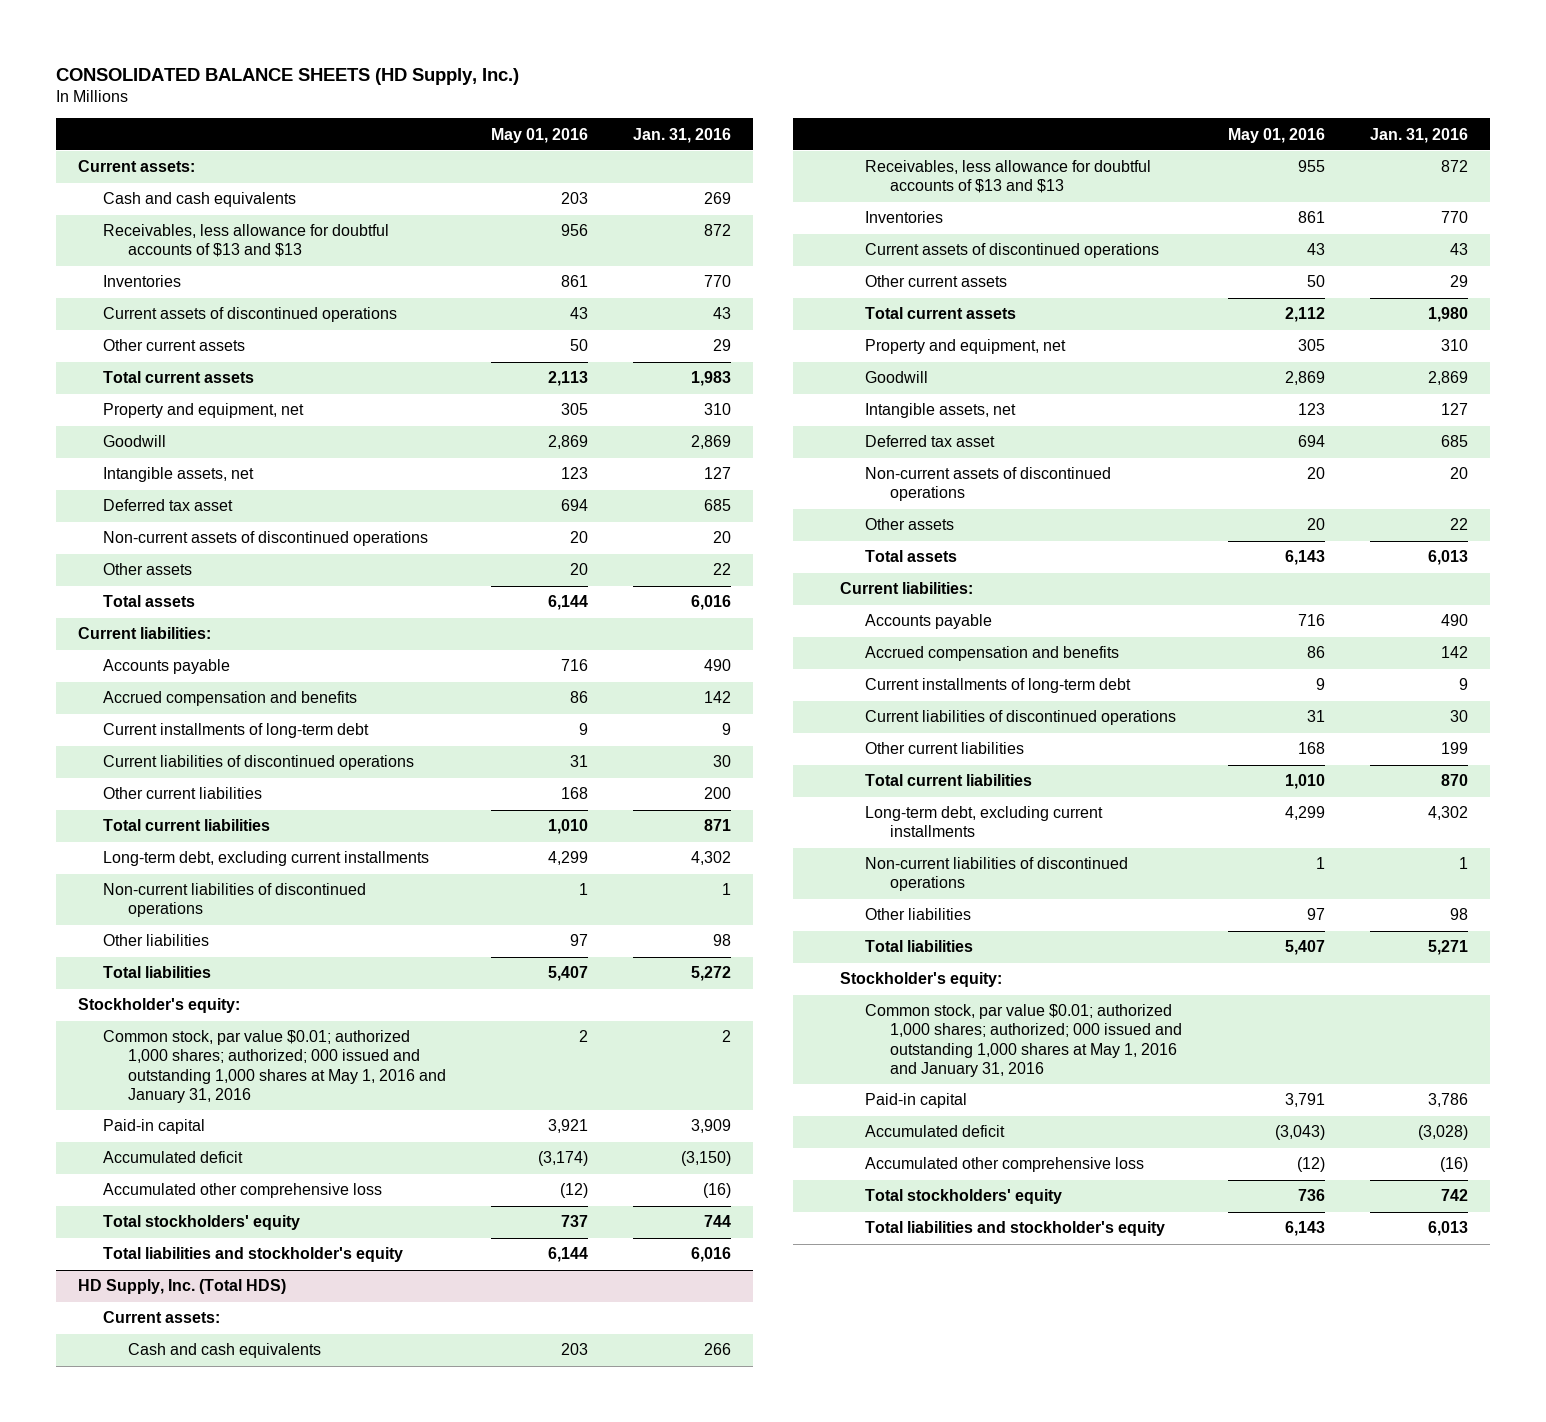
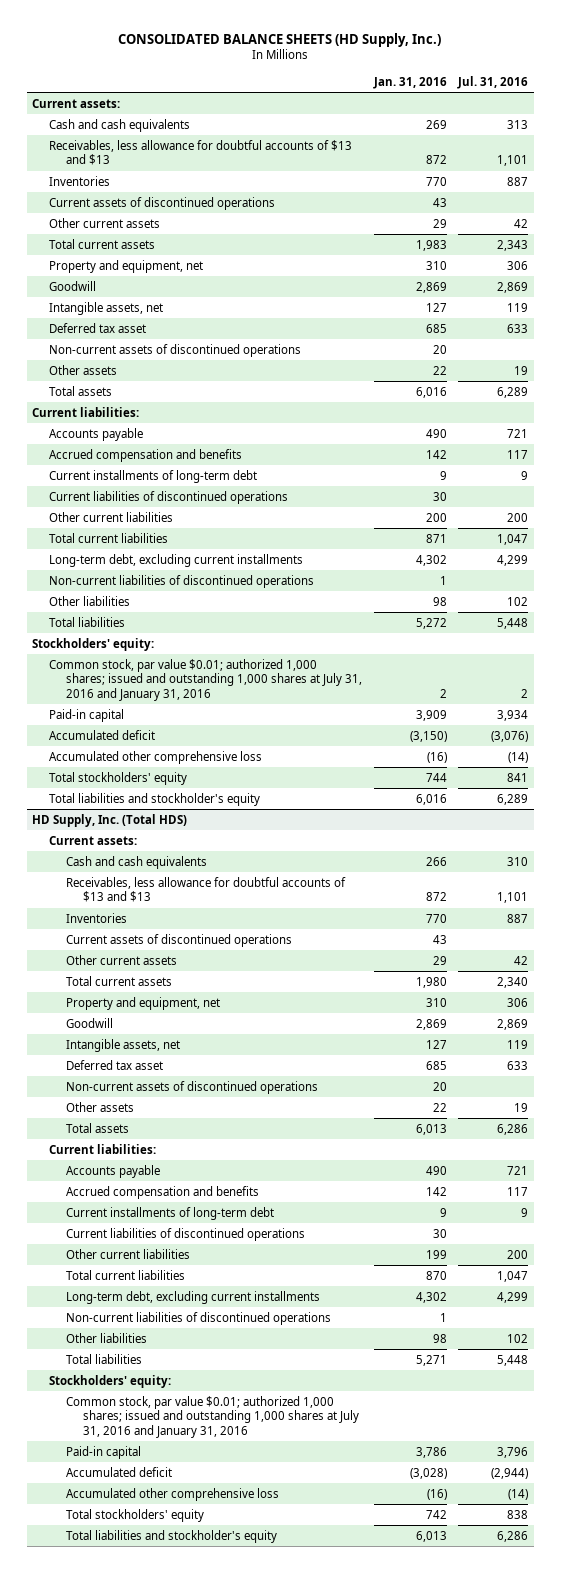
[490,127,588,143] May 01, 2016 -> none
none -> [457,75,529,89] Jul. 31, 2016
[78,998,241,1014] Stockholder's equity: -> [32,637,155,651] Stockholders' equity:
[103,1030,447,1103] Common stock, par value $0.01; authorized 1,000 shares; authorized; 000 issued and outstanding 1,000 shares at May 1, 2016 and January 31, 2016 -> [49,658,362,701] Common stock, par value $0.01; authorized 1,000 shares; issued and outstanding 1,000 shares at July 31, 2016 and January 31, 2016
[840,972,1003,988] Stockholder's equity: -> [49,1374,172,1388] Stockholders' equity:
[865,1004,1183,1077] Common stock, par value $0.01; authorized 1,000 shares; authorized; 000 issued and outstanding 1,000 shares at May 1, 2016 and January 31, 2016 -> [65,1395,359,1438] Common stock, par value $0.01; authorized 1,000 shares; issued and outstanding 1,000 shares at July 31, 2016 and January 31, 2016

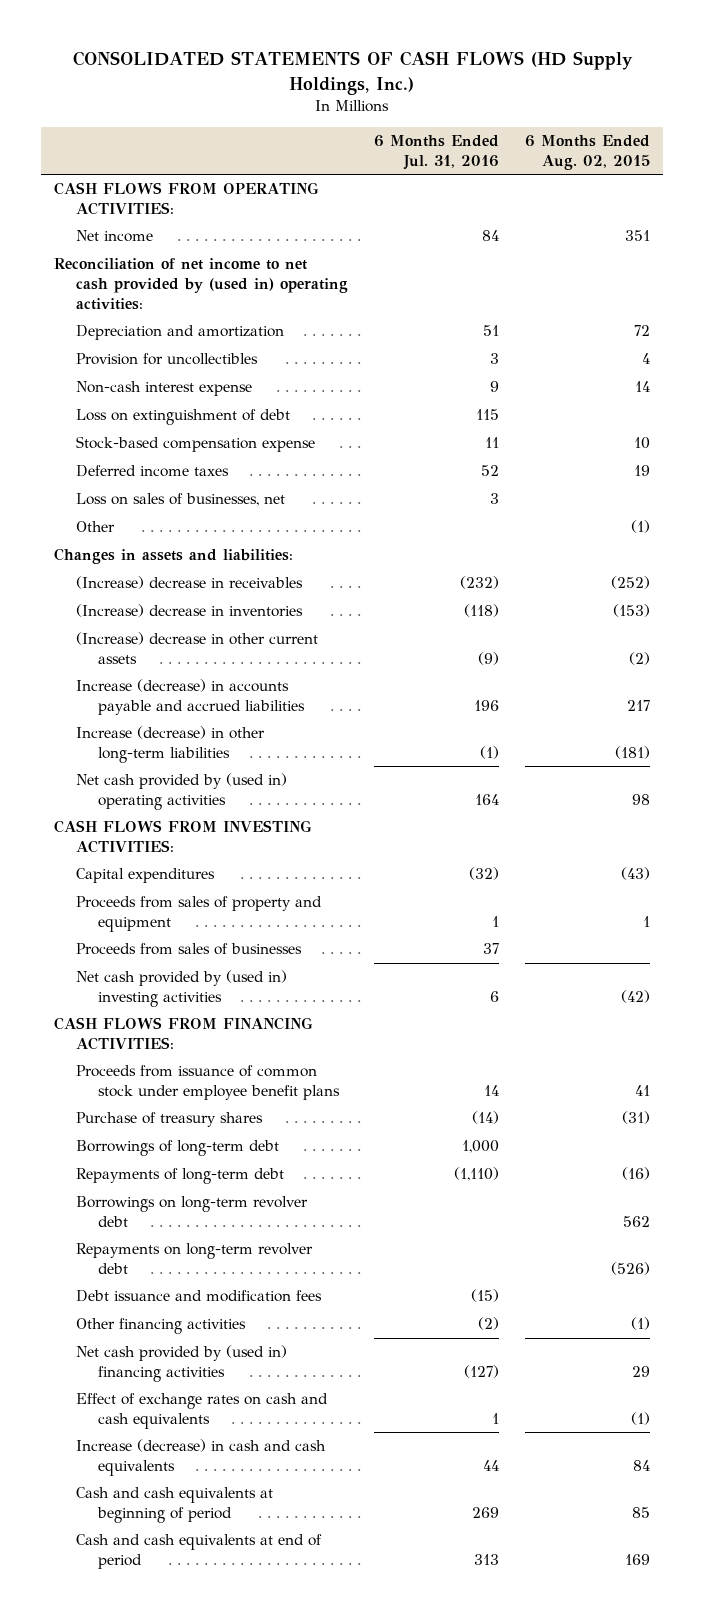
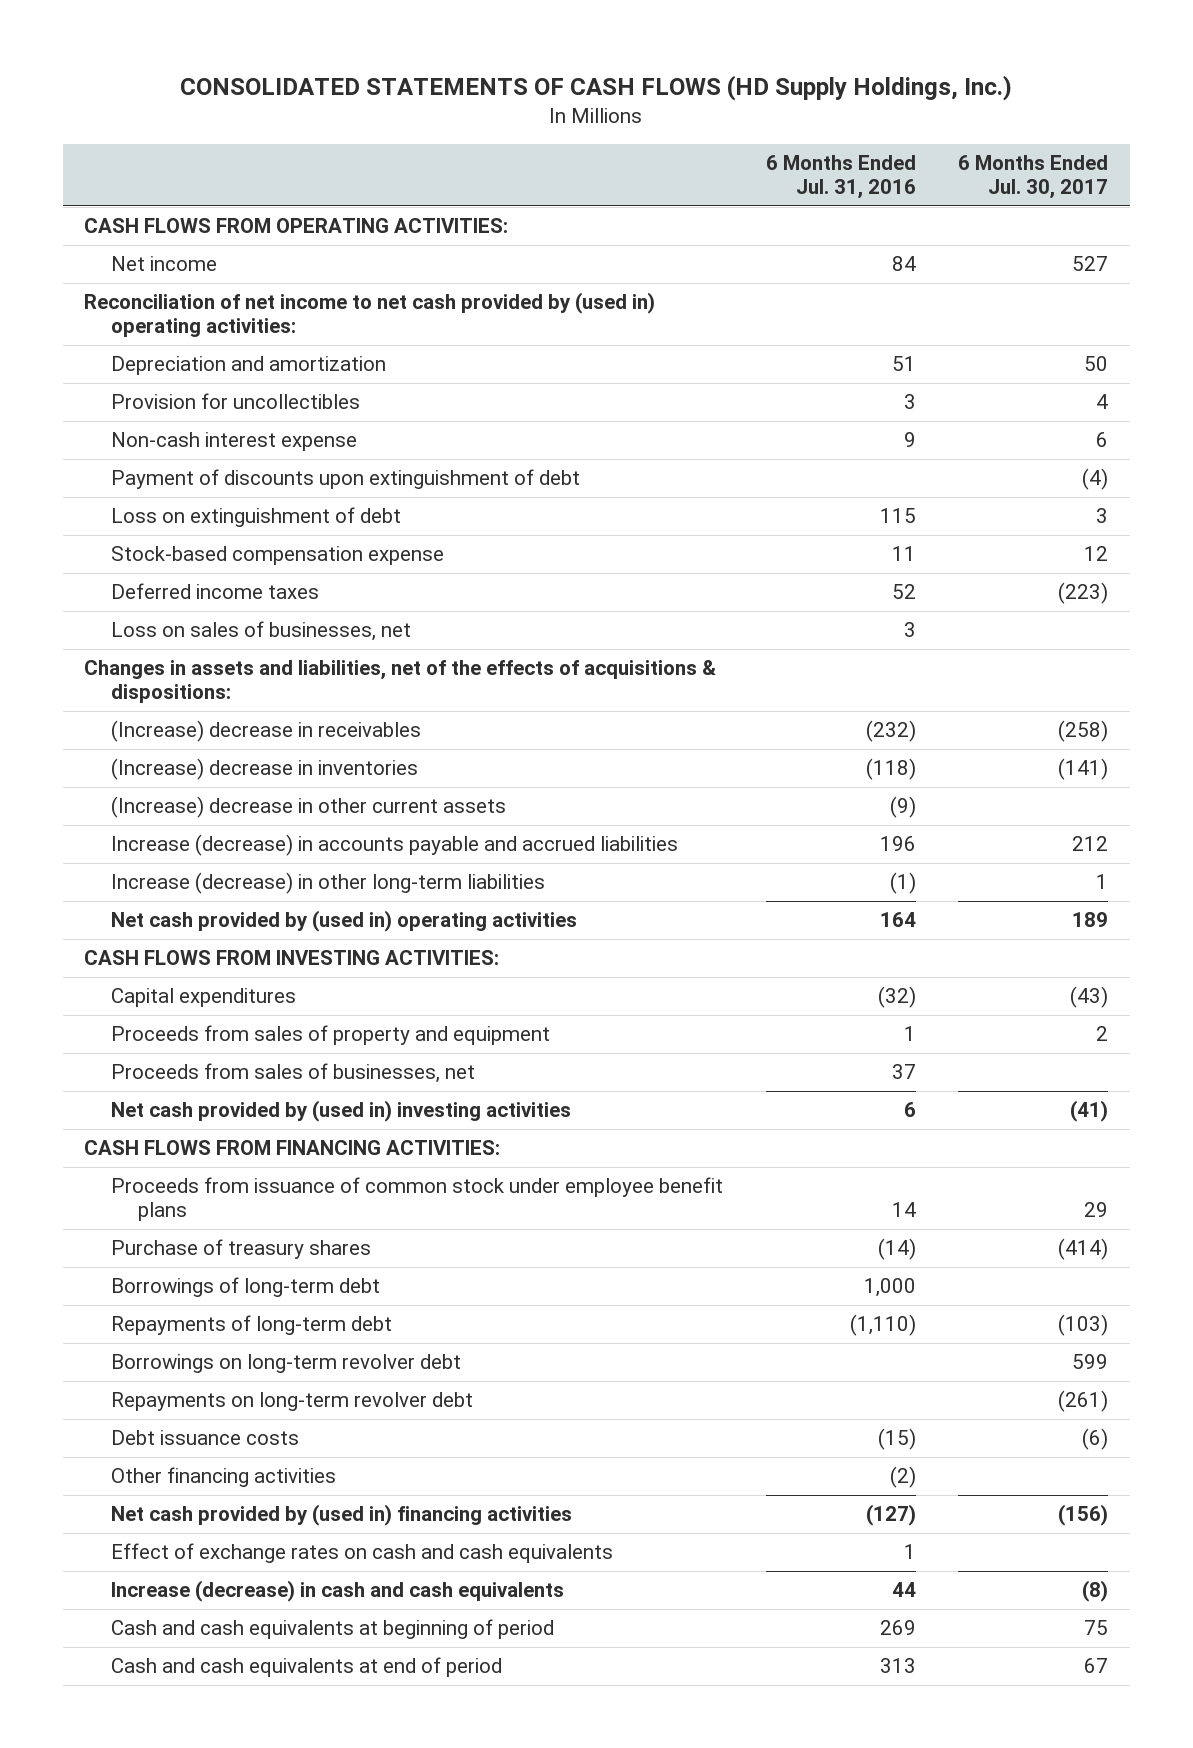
[525,134,651,170] 6 Months Ended Aug. 02, 2015 -> none
none -> [958,155,1109,200] 6 Months Ended Jul. 30, 2017
none -> [110,469,580,490] Payment of discounts upon extinguishment of debt
[76,521,116,533] Other -> none
[54,548,294,565] Changes in assets and liabilities: -> [84,660,717,704] Changes in assets and liabilities, net of the effects of acquisitions & dispositions:
[76,943,303,956] Proceeds from sales of businesses -> [110,1063,475,1084] Proceeds from sales of businesses, net
[76,1290,323,1303] Debt issuance and modification fees -> [110,1430,299,1446] Debt issuance costs

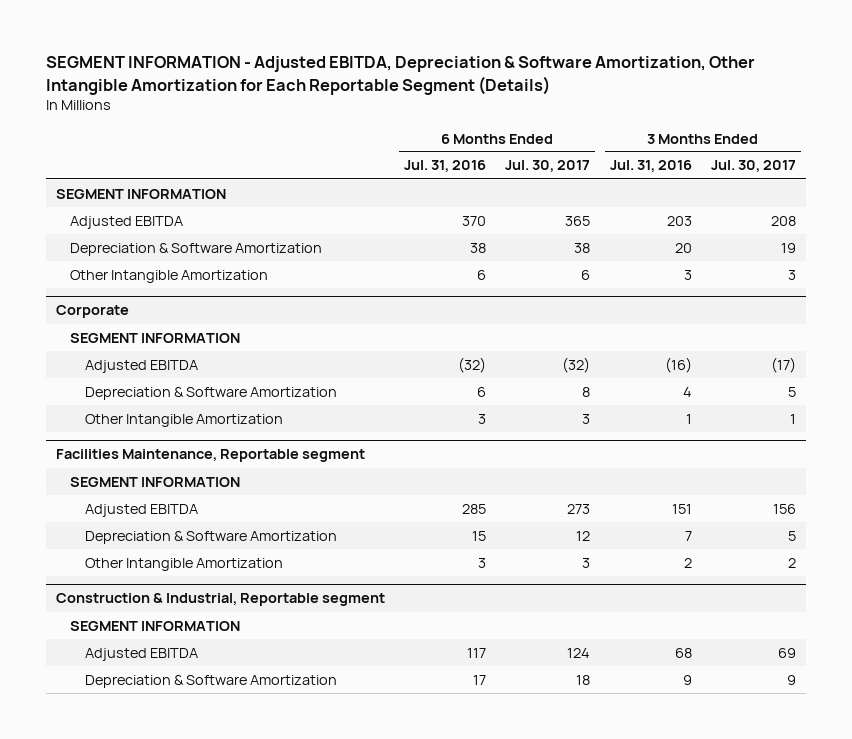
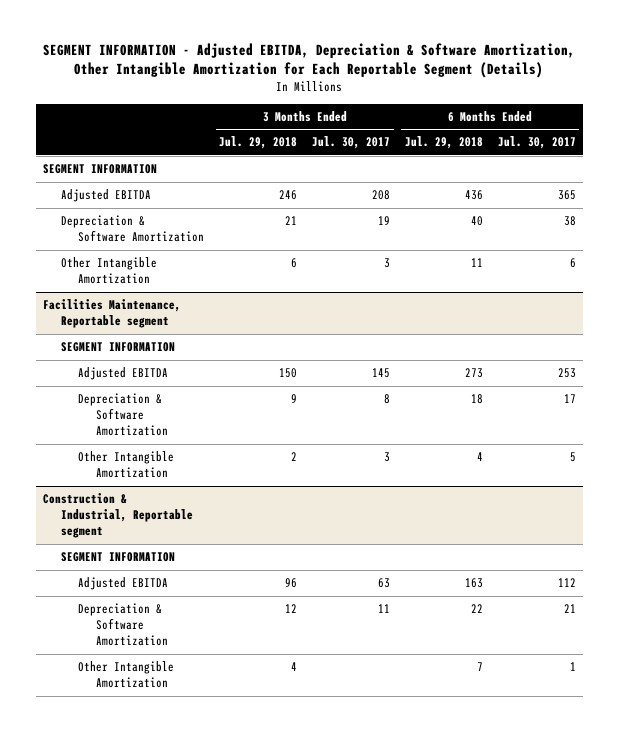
[404,160,487,173] Jul. 31, 2016 -> none
[609,160,692,173] Jul. 31, 2016 -> none
none -> [219,136,298,150] Jul. 29, 2018
none -> [404,136,483,150] Jul. 29, 2018
[55,305,129,319] Corporate -> none
[70,332,241,343] SEGMENT INFORMATION -> none
[85,359,199,373] Adjusted EBITDA -> none
[85,386,338,400] Depreciation & Software Amortization -> none
[85,413,284,427] Other Intangible Amortization -> none
[567,503,591,514] 273 -> [557,368,576,379] 253
[773,503,797,514] 156 -> [372,368,391,379] 145
[576,530,591,541] 12 -> [563,394,576,404] 17
[788,530,797,541] 5 -> [384,394,391,405] 8
[582,557,591,568] 3 -> [569,452,576,463] 5
[788,557,797,568] 2 -> [384,452,391,463] 3
[567,647,591,658] 124 -> [557,578,576,588] 112
[778,647,797,658] 69 -> [378,578,391,589] 63
[576,674,591,685] 18 -> [563,604,576,614] 21
[787,674,797,685] 9 -> [378,604,391,614] 11
none -> [78,661,175,689] Other Intangible Amortization

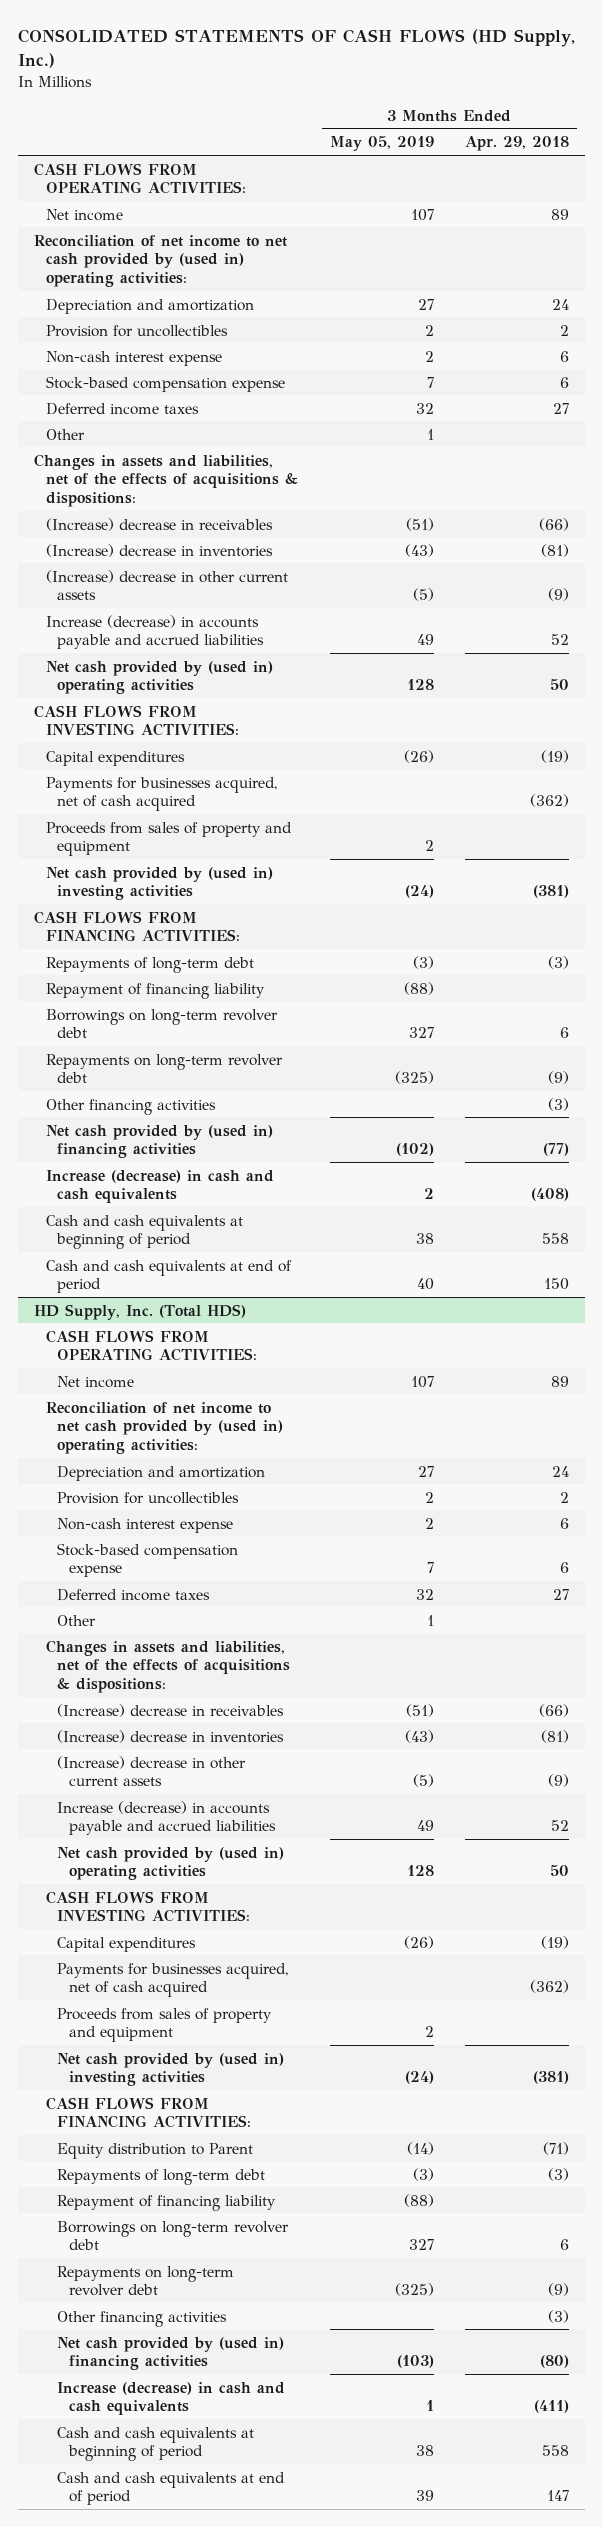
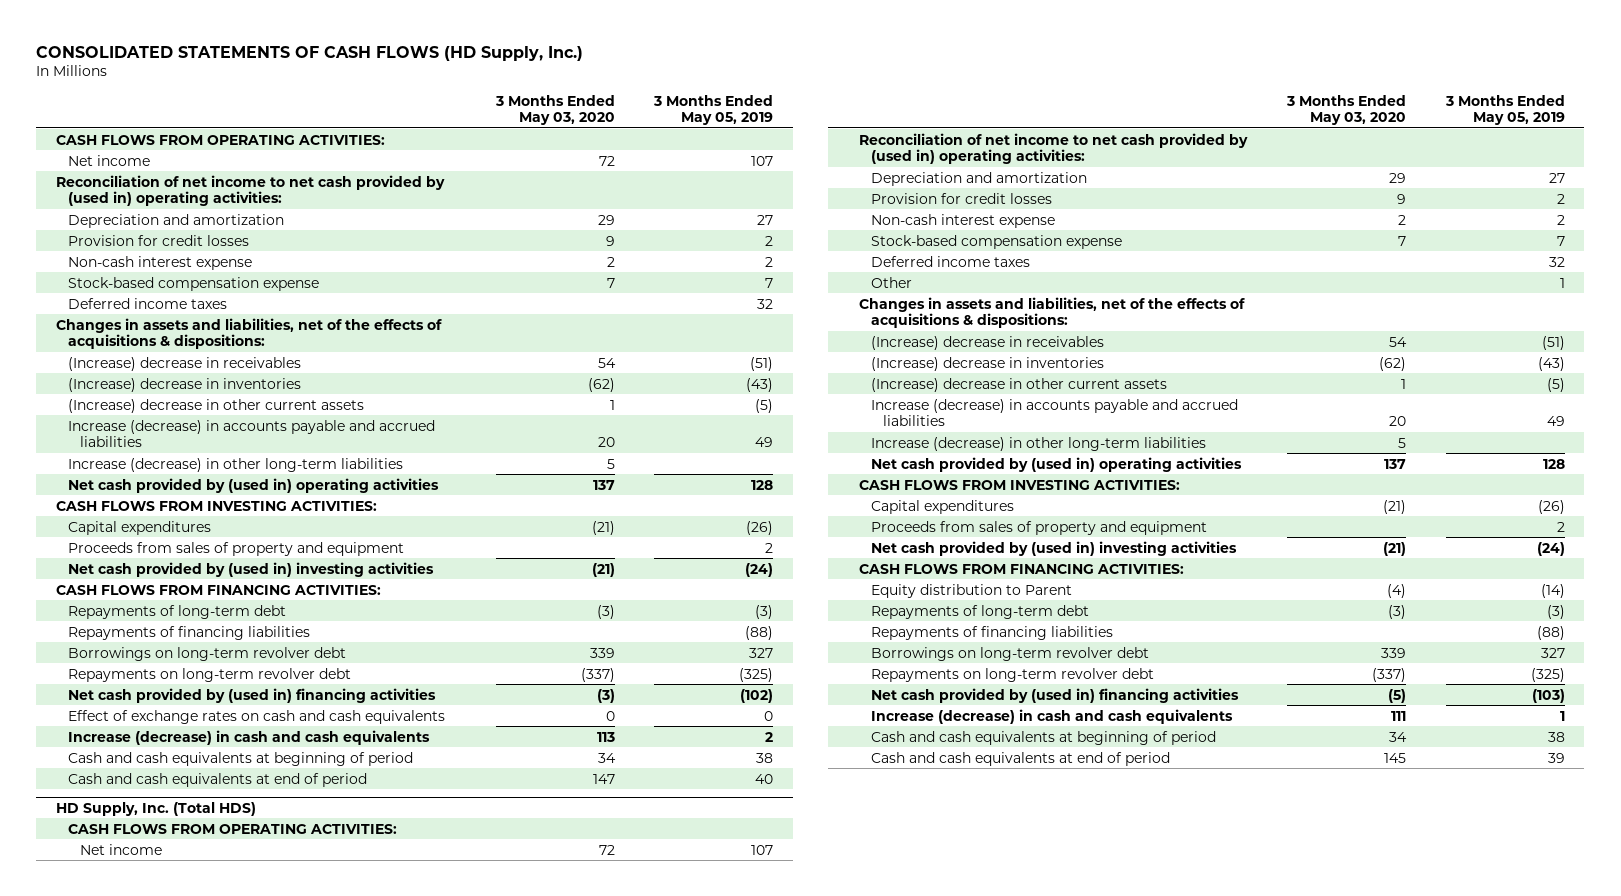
[465,136,570,152] Apr. 29, 2018 -> none
none -> [494,94,615,125] 3 Months Ended May 03, 2020
[45,324,228,337] Provision for uncollectibles -> [68,234,250,246] Provision for credit losses
[45,428,85,440] Other -> none
none -> [68,457,404,472] Increase (decrease) in other long-term liabilities
[45,776,277,812] Payments for businesses acquired, net of cash acquired -> none
[45,982,265,999] Repayment of financing liability -> [68,625,311,640] Repayments of financing liabilities
[45,1098,216,1115] Other financing activities -> none
none -> [68,709,446,724] Effect of exchange rates on cash and cash equivalents
[57,1491,240,1504] Provision for uncollectibles -> [871,192,1053,204] Provision for credit losses
none -> [871,436,1207,451] Increase (decrease) in other long-term liabilities
[57,1962,289,1998] Payments for businesses acquired, net of cash acquired -> none
[57,2194,277,2211] Repayment of financing liability -> [871,625,1114,640] Repayments of financing liabilities
[57,2310,228,2327] Other financing activities -> none

